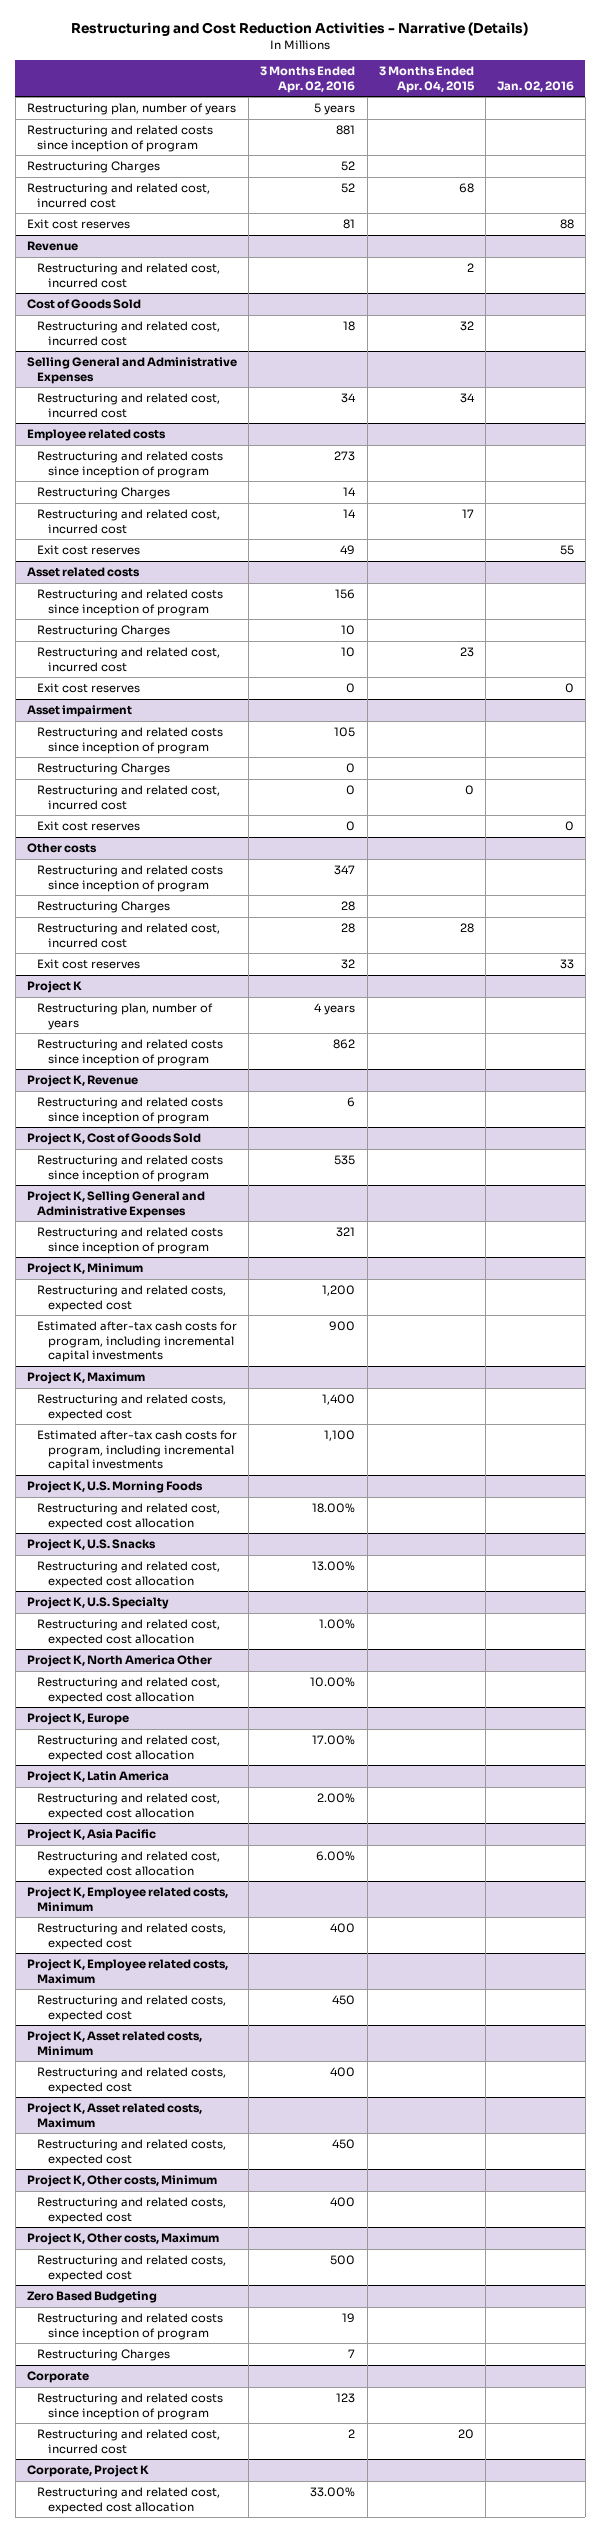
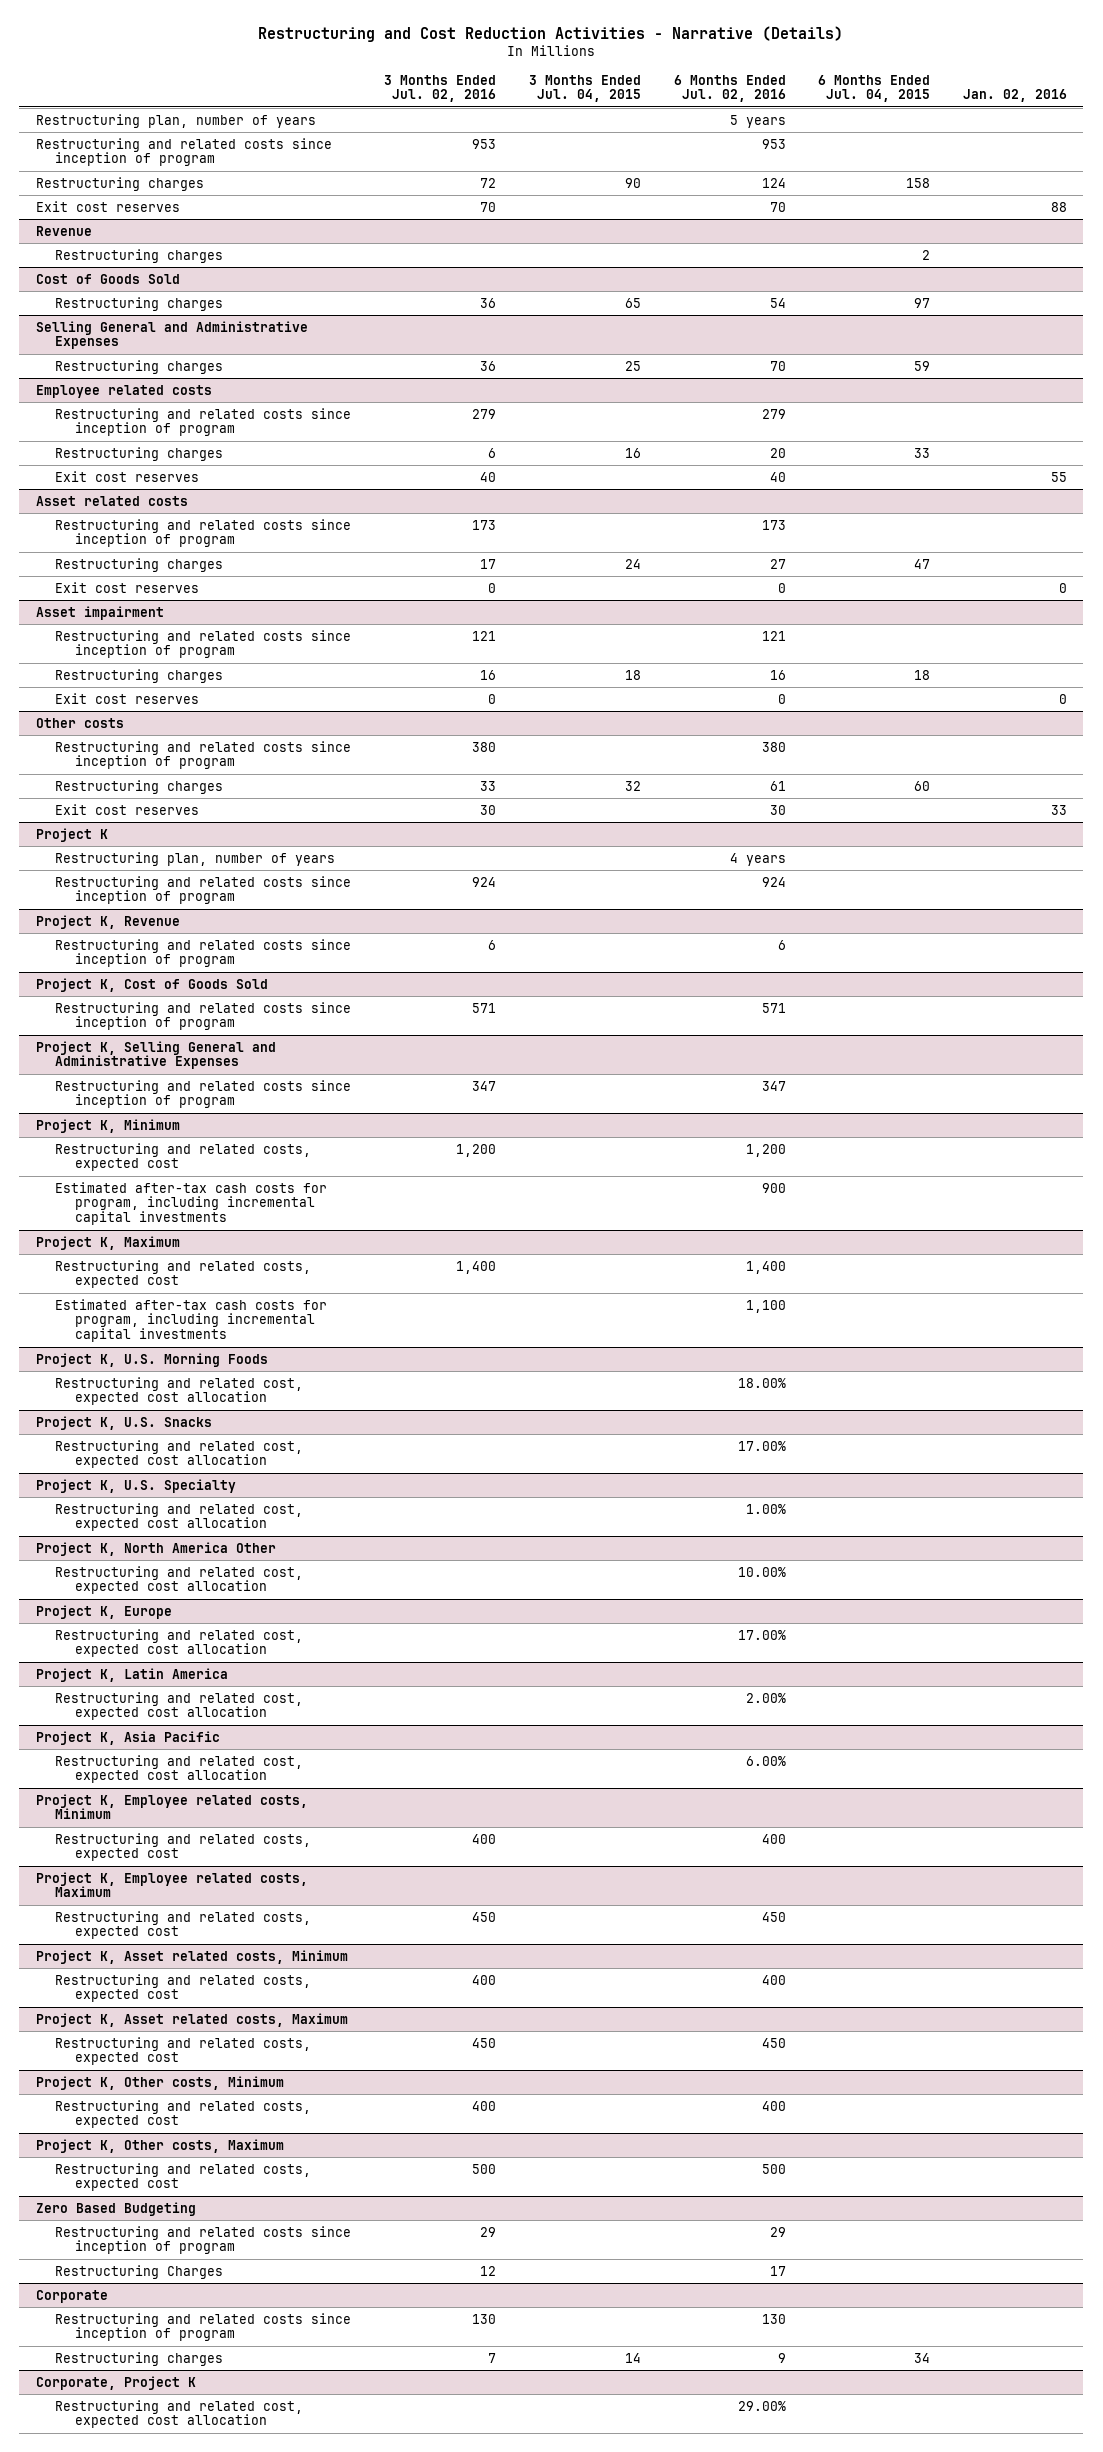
[260,66,356,93] 3 Months Ended Apr. 02, 2016 -> none
[378,66,475,93] 3 Months Ended Apr. 04, 2015 -> none
none -> [384,74,497,103] 3 Months Ended Jul. 02, 2016
none -> [528,74,641,103] 3 Months Ended Jul. 04, 2015
none -> [673,74,786,103] 6 Months Ended Jul. 02, 2016
none -> [818,74,931,103] 6 Months Ended Jul. 04, 2015
[26,161,160,174] Restructuring Charges -> none
[26,183,210,208] Restructuring and related cost, incurred cost -> [35,176,204,191] Restructuring charges
[37,263,221,288] Restructuring and related cost, incurred cost -> [55,248,224,263] Restructuring charges
[37,321,221,346] Restructuring and related cost, incurred cost -> [55,296,224,311] Restructuring charges
[37,393,221,418] Restructuring and related cost, incurred cost -> [55,359,224,374] Restructuring charges
[37,487,171,500] Restructuring Charges -> none
[37,509,221,534] Restructuring and related cost, incurred cost -> [55,446,224,461] Restructuring charges
[37,625,171,638] Restructuring Charges -> none
[37,647,221,672] Restructuring and related cost, incurred cost -> [55,557,224,572] Restructuring charges
[37,763,171,776] Restructuring Charges -> none
[37,785,221,810] Restructuring and related cost, incurred cost -> [55,668,224,683] Restructuring charges
[37,901,171,914] Restructuring Charges -> none
[37,923,221,948] Restructuring and related cost, incurred cost -> [55,779,224,794] Restructuring charges
[37,2429,221,2454] Restructuring and related cost, incurred cost -> [55,2351,224,2366] Restructuring charges

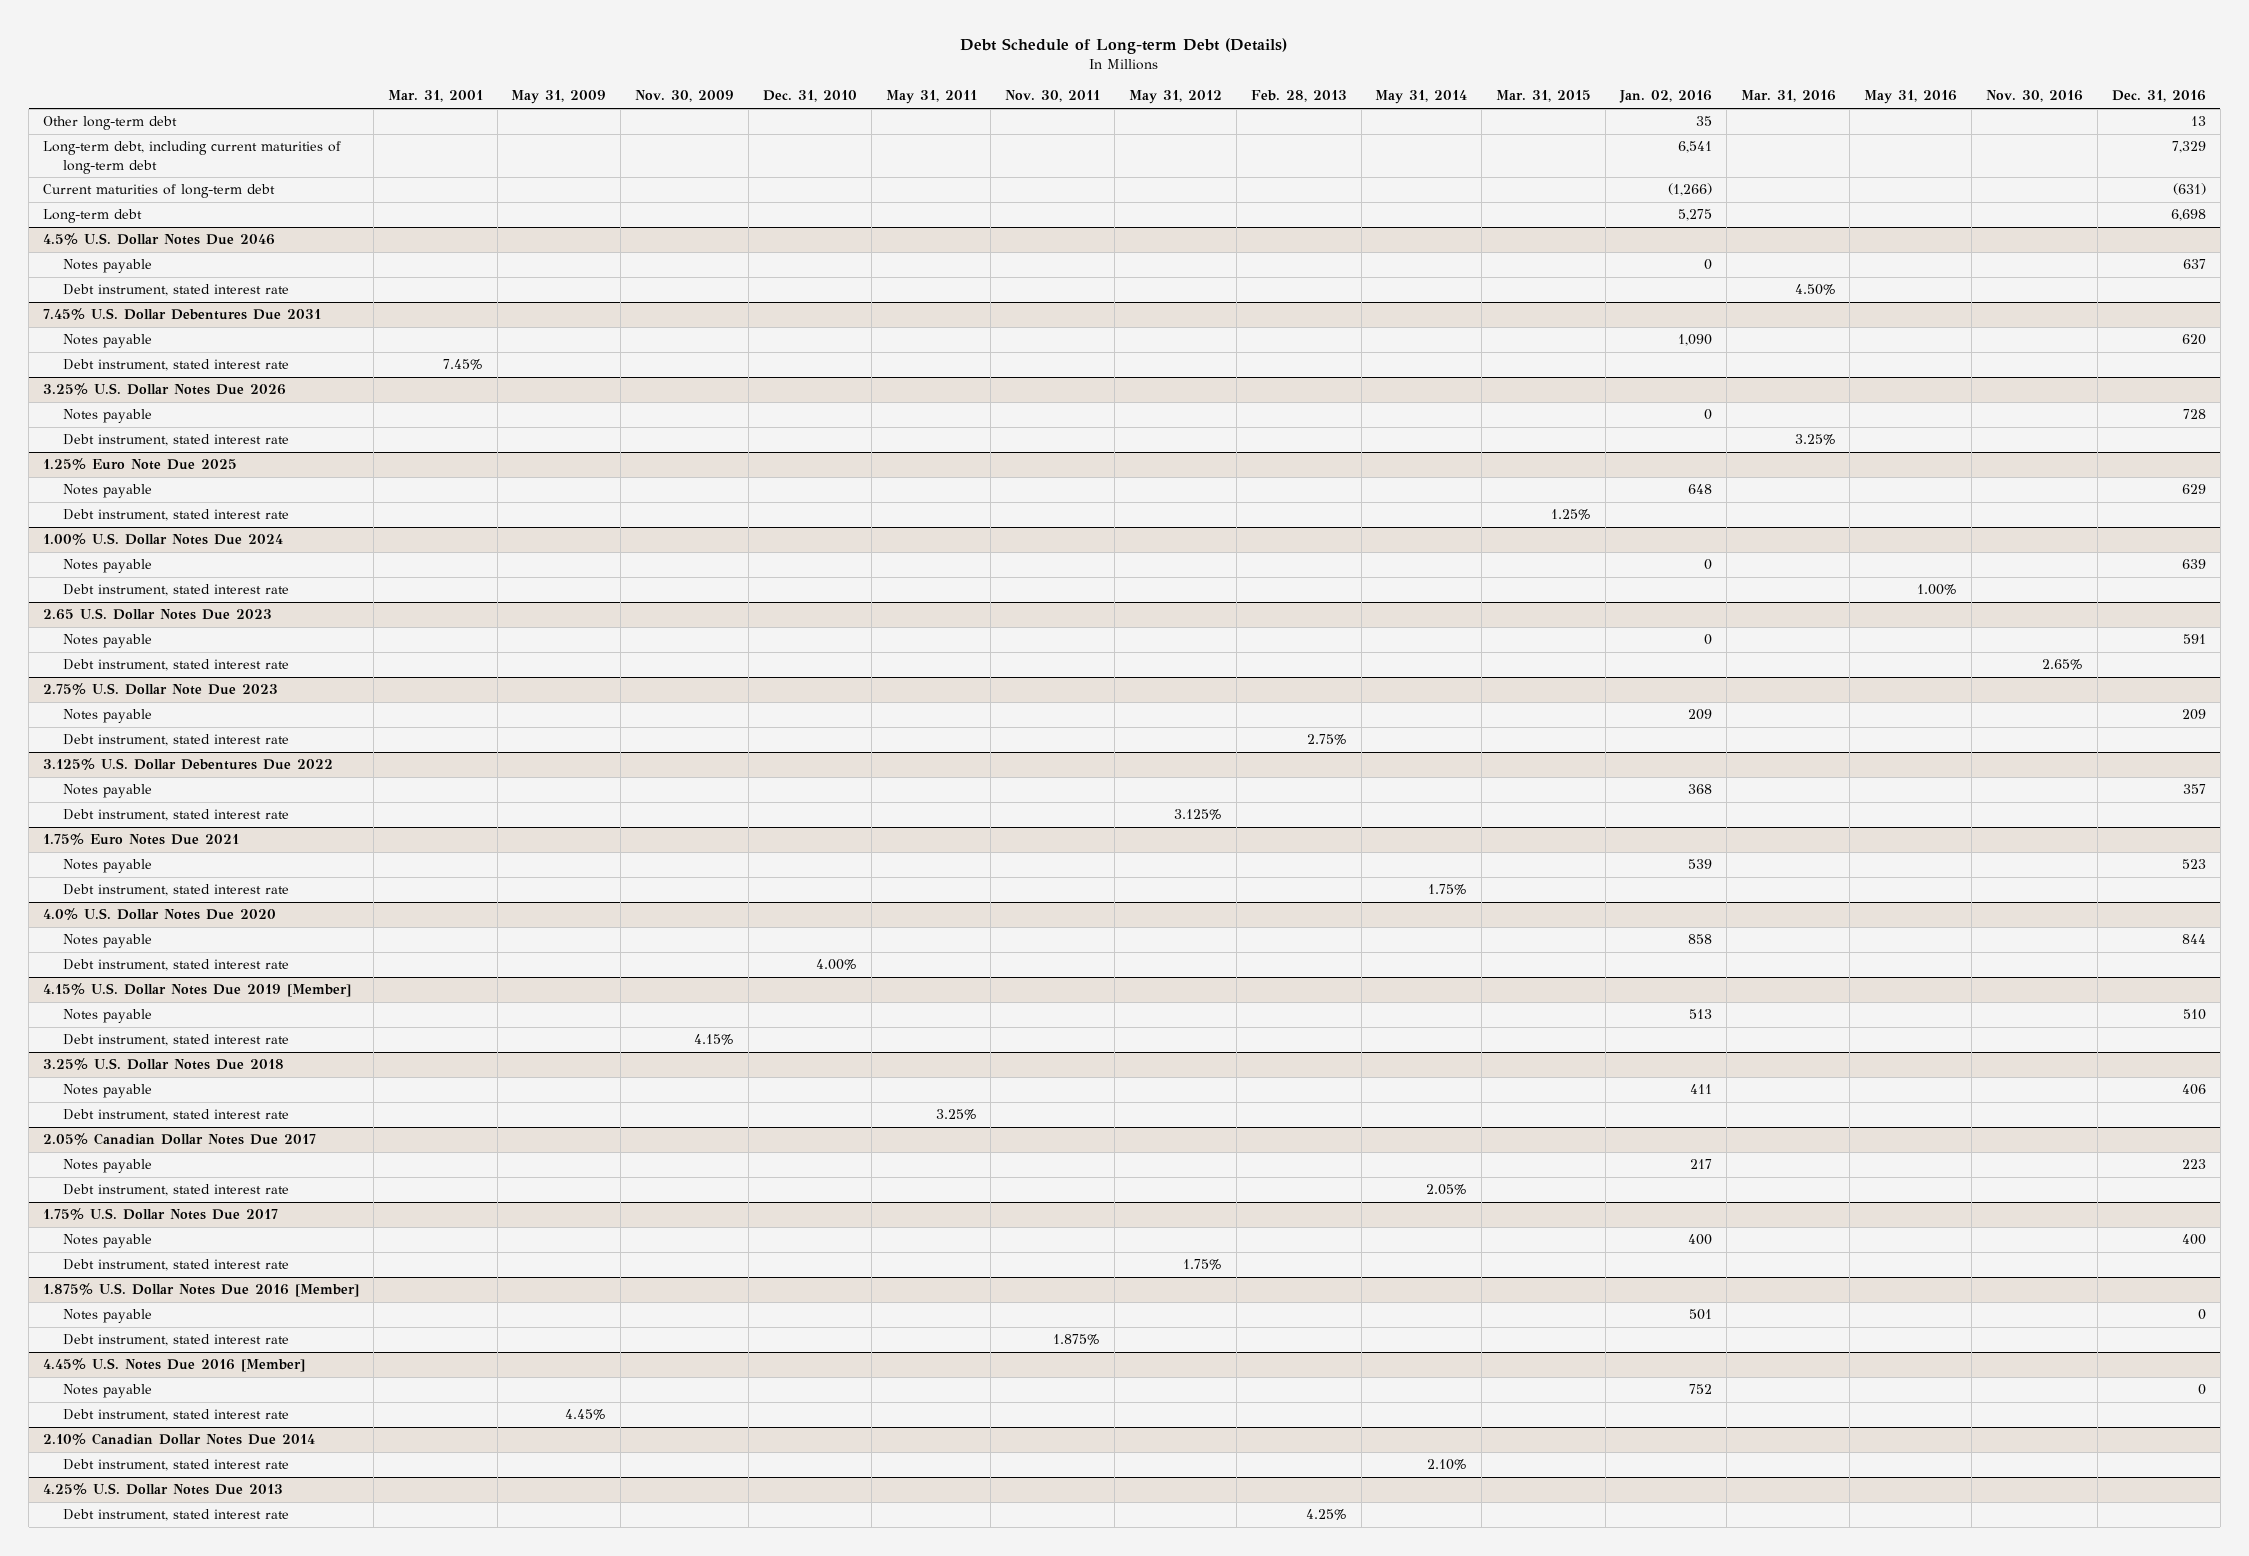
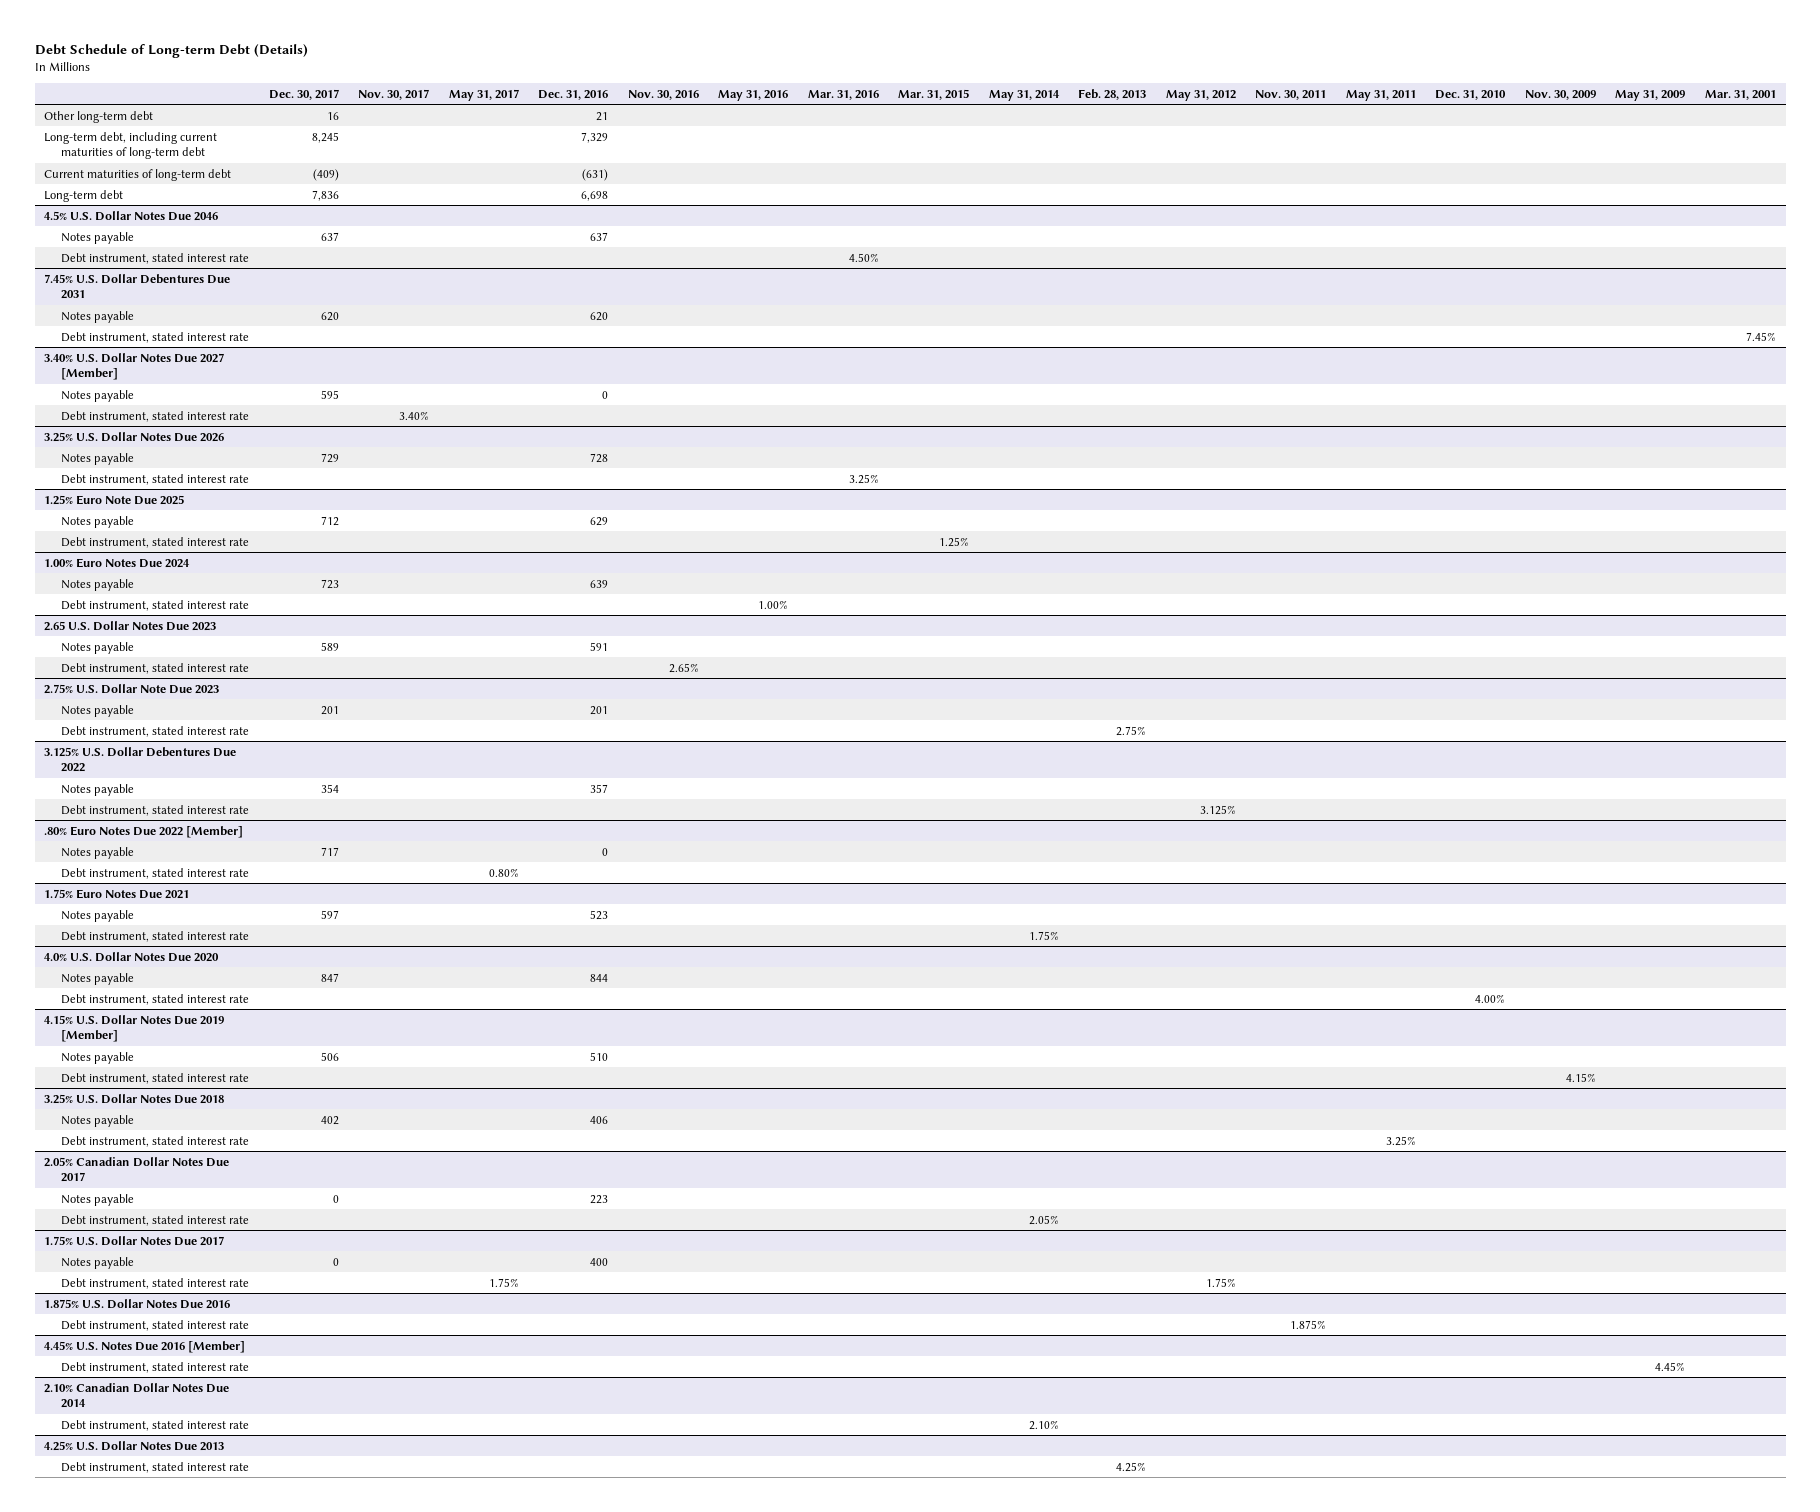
[1618,90,1712,104] Jan. 02, 2016 -> none
none -> [268,88,339,100] Dec. 30, 2017
none -> [358,88,430,100] Nov. 30, 2017
none -> [448,88,519,101] May 31, 2017
[2190,116,2206,127] 13 -> [596,111,609,121] 21
none -> [44,352,225,381] 3.40% U.S. Dollar Notes Due 2027 [Member]
none -> [61,389,135,402] Notes payable
none -> [61,410,250,422] Debt instrument, stated interest rate
[42,533,283,546] 1.00% U.S. Dollar Notes Due 2024 -> [44,557,191,568] 1.00% Euro Notes Due 2024
[2181,709,2206,721] 209 -> [590,705,609,715] 201
none -> [44,825,244,838] .80% Euro Notes Due 2022 [Member]
none -> [61,846,135,859] Notes payable
none -> [61,867,250,879] Debt instrument, stated interest rate
[62,1309,152,1324] Notes payable -> none
[42,1283,359,1298] 1.875% U.S. Dollar Notes Due 2016 [Member] -> [44,1298,231,1309] 1.875% U.S. Dollar Notes Due 2016
[62,1384,152,1399] Notes payable -> none

